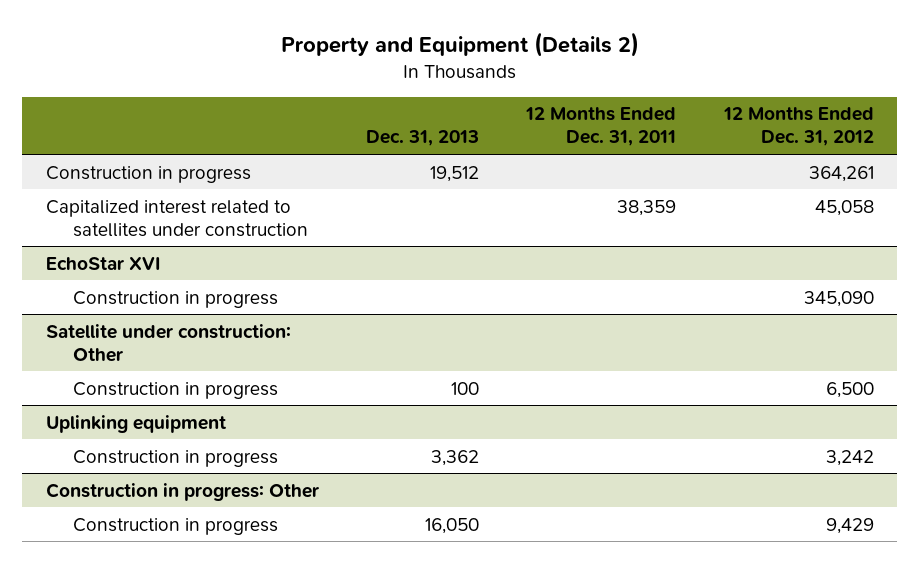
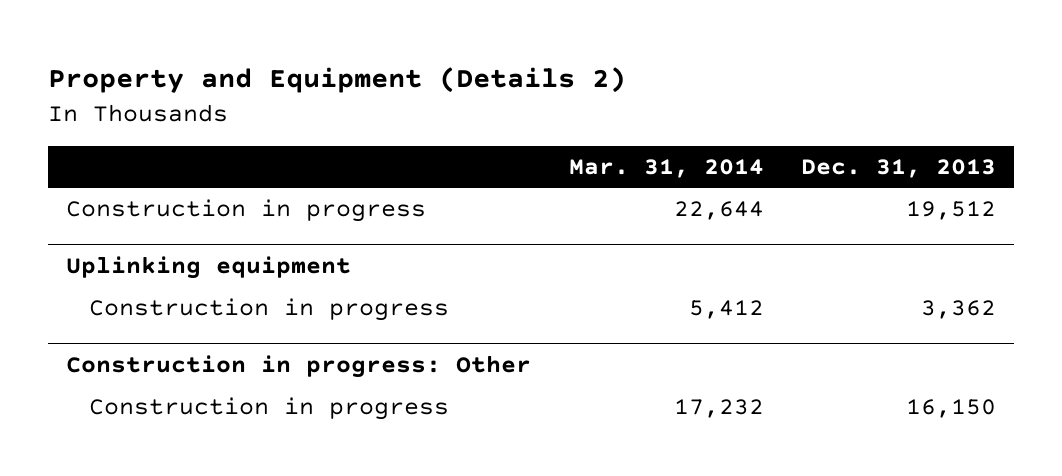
[525,107,677,147] 12 Months Ended Dec. 31, 2011 -> none
[722,107,874,147] 12 Months Ended Dec. 31, 2012 -> none
none -> [568,158,764,178] Mar. 31, 2014
[45,199,308,237] Capitalized interest related to satellites under construction -> none
[45,256,161,270] EchoStar XVI -> none
[72,290,278,308] Construction in progress -> none
[45,323,291,362] Satellite under construction: Other -> none
[72,381,278,399] Construction in progress -> none
[424,517,479,534] 16,050 -> [905,399,996,419] 16,150

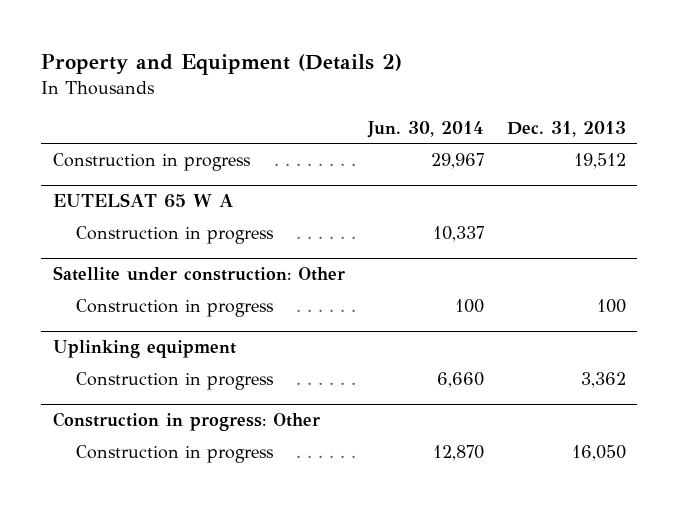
[568,158,764,178] Mar. 31, 2014 -> none
none -> [366,120,484,138] Jun. 30, 2014
none -> [52,193,233,209] EUTELSAT 65 W A
none -> [76,225,275,244] Construction in progress
none -> [52,266,345,282] Satellite under construction: Other
none -> [76,298,275,317] Construction in progress
[905,399,996,419] 16,150 -> [571,444,626,461] 16,050

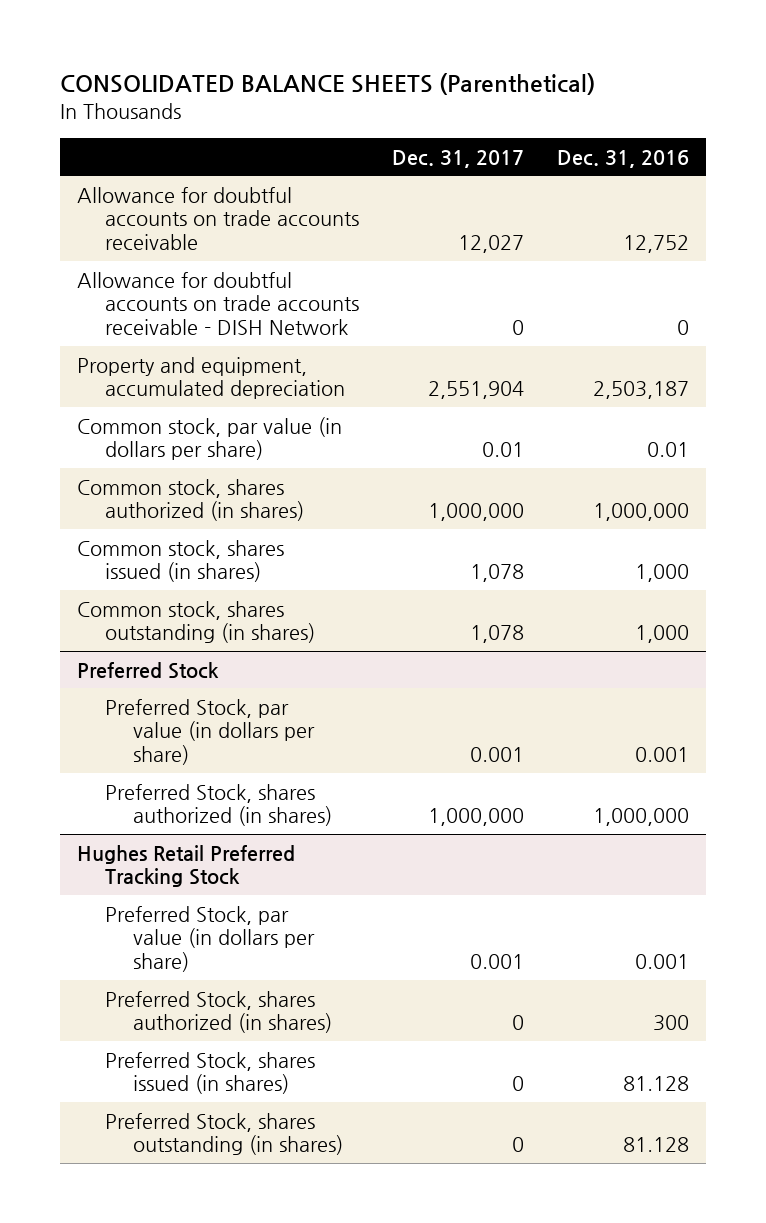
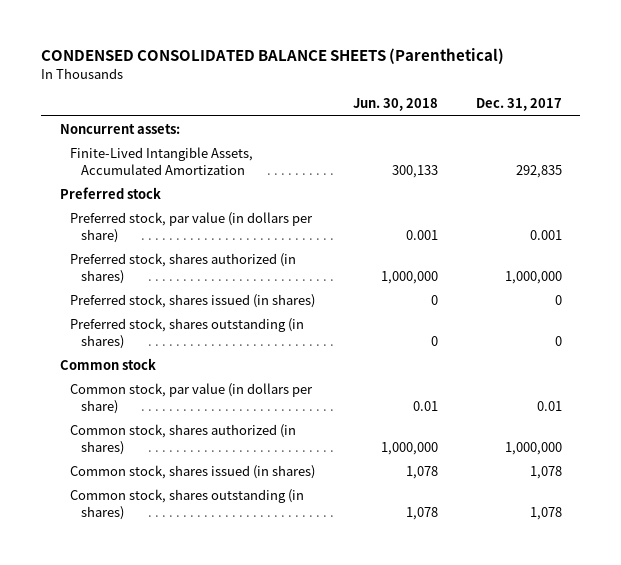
[59,73,595,96] CONSOLIDATED BALANCE SHEETS (Parenthetical) -> [40,48,504,65] CONDENSED CONSOLIDATED BALANCE SHEETS (Parenthetical)
[557,149,690,168] Dec. 31, 2016 -> none
none -> [352,98,438,112] Jun. 30, 2018
[76,186,359,251] Allowance for doubtful accounts on trade accounts receivable -> none
[76,271,359,336] Allowance for doubtful accounts on trade accounts receivable - DISH Network -> none
[76,356,345,400] Property and equipment, accumulated depreciation -> none
none -> [59,123,180,134] Noncurrent assets:
none -> [70,146,254,175] Finite-Lived Intangible Assets, Accumulated Amortization
none -> [59,186,161,199] Preferred stock
none -> [70,211,314,243] Preferred stock, par value (in dollars per share)
none -> [70,252,297,284] Preferred stock, shares authorized (in shares)
none -> [70,293,316,308] Preferred stock, shares issued (in shares)
none -> [70,317,305,349] Preferred stock, shares outstanding (in shares)
none -> [59,357,156,370] Common stock
[76,661,219,679] Preferred Stock -> none
[104,698,316,766] Preferred Stock, par value (in dollars per share) -> none
[104,783,333,827] Preferred Stock, shares authorized (in shares) -> none
[76,844,295,888] Hughes Retail Preferred Tracking Stock -> none
[104,905,316,973] Preferred Stock, par value (in dollars per share) -> none
[104,990,333,1034] Preferred Stock, shares authorized (in shares) -> none
[104,1051,315,1095] Preferred Stock, shares issued (in shares) -> none
[104,1112,344,1156] Preferred Stock, shares outstanding (in shares) -> none

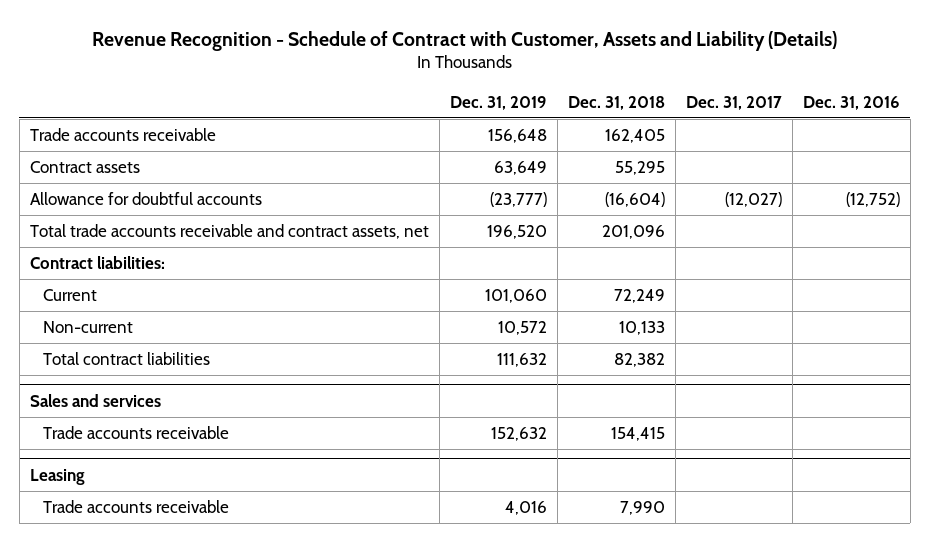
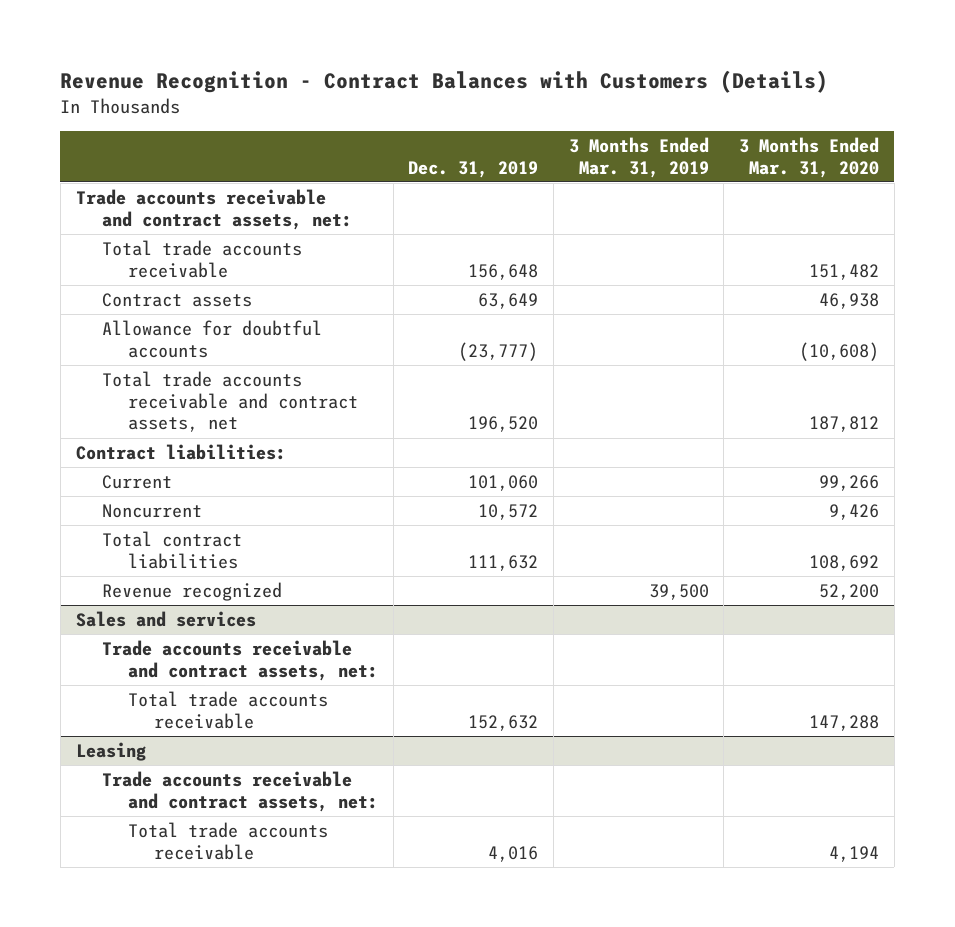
[91,30,837,51] Revenue Recognition - Schedule of Contract with Customer, Assets and Liability (Details) -> [60,70,829,94] Revenue Recognition - Contract Balances with Customers (Details)
[567,95,665,110] Dec. 31, 2018 -> none
[685,95,782,110] Dec. 31, 2017 -> none
[802,95,900,110] Dec. 31, 2016 -> none
none -> [568,136,709,178] 3 Months Ended Mar. 31, 2019
none -> [739,136,880,178] 3 Months Ended Mar. 31, 2020
none -> [75,188,352,230] Trade accounts receivable and contract assets, net:
[29,128,216,142] Trade accounts receivable -> [101,239,302,278] Total trade accounts receivable
[43,321,134,334] Non-current -> [101,503,202,518] Noncurrent
none -> [101,581,282,601] Revenue recognized
none -> [101,639,378,681] Trade accounts receivable and contract assets, net:
[43,426,230,440] Trade accounts receivable -> [127,690,328,729] Total trade accounts receivable
none -> [101,770,378,812] Trade accounts receivable and contract assets, net:
[43,500,230,514] Trade accounts receivable -> [127,821,328,860] Total trade accounts receivable

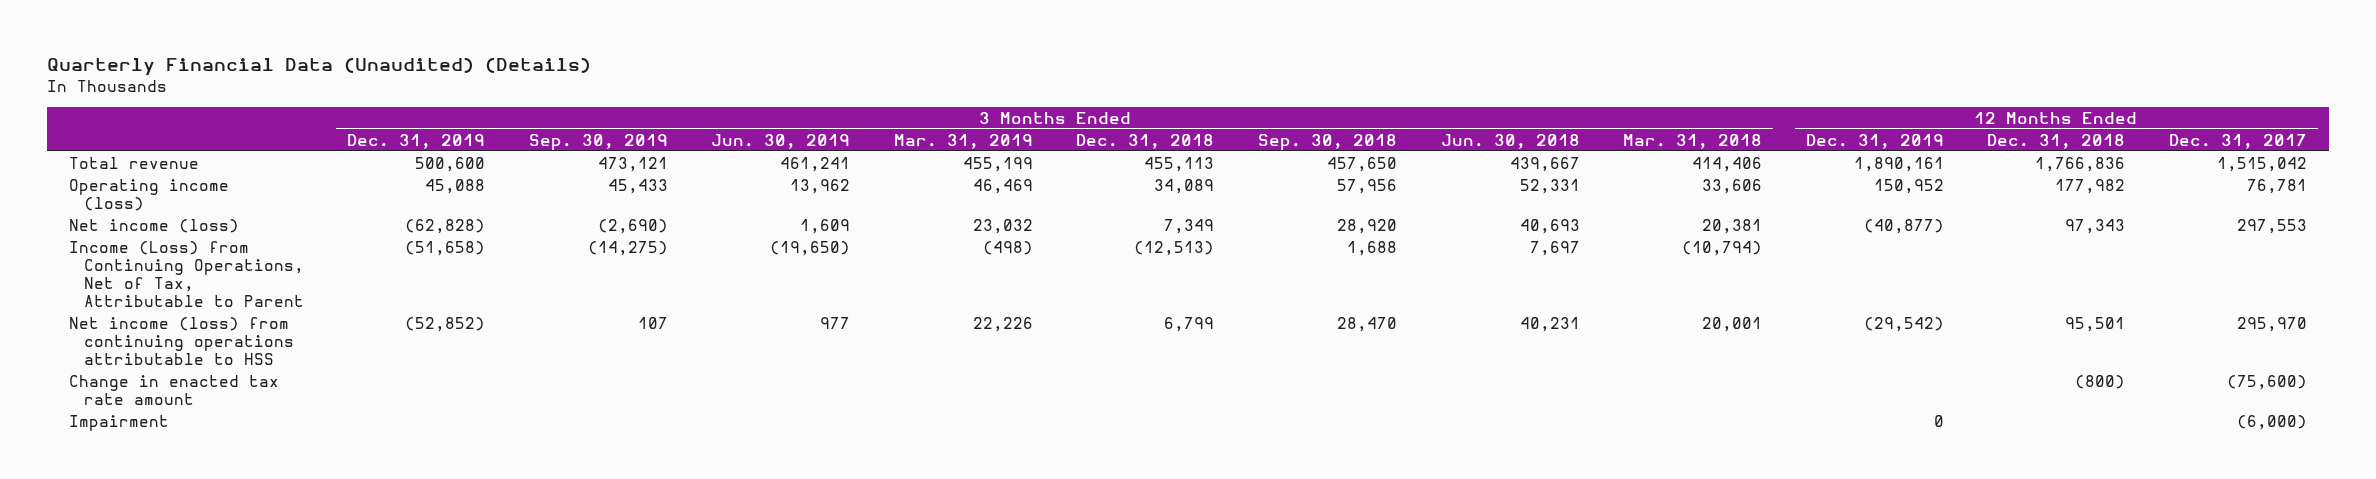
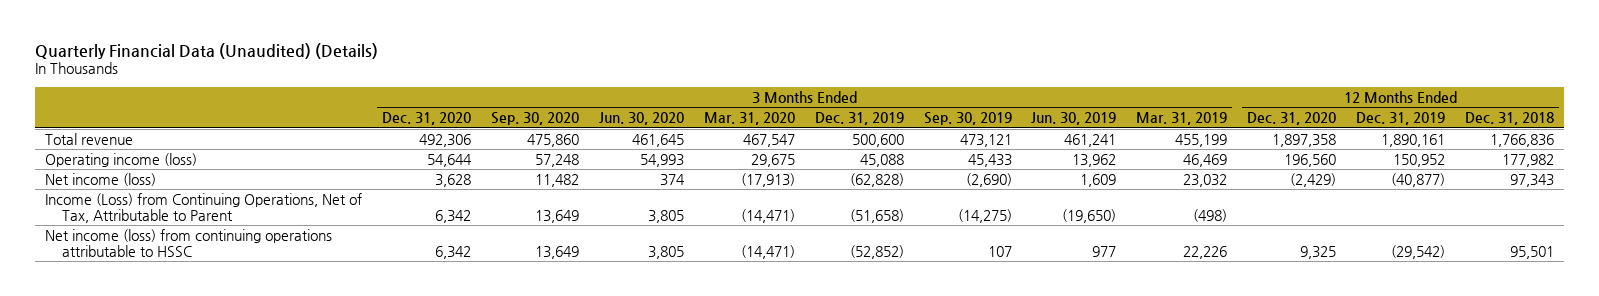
[1076,133,1215,149] Dec. 31, 2018 -> none
[1258,133,1398,150] Sep. 30, 2018 -> none
[1440,133,1580,149] Jun. 30, 2018 -> none
[1623,133,1763,149] Mar. 31, 2018 -> none
[2169,133,2308,149] Dec. 31, 2017 -> none
none -> [381,111,471,125] Dec. 31, 2020
none -> [490,111,579,125] Sep. 30, 2020
none -> [598,111,684,125] Jun. 30, 2020
none -> [703,111,795,125] Mar. 31, 2020
none -> [1247,111,1337,125] Dec. 31, 2020
[69,374,280,405] Change in enacted tax rate amount -> none
[69,414,170,431] Impairment -> none
[69,316,294,365] Net income (loss) from continuing operations attributable to HSS -> [44,228,332,257] Net income (loss) from continuing operations attributable to HSSC

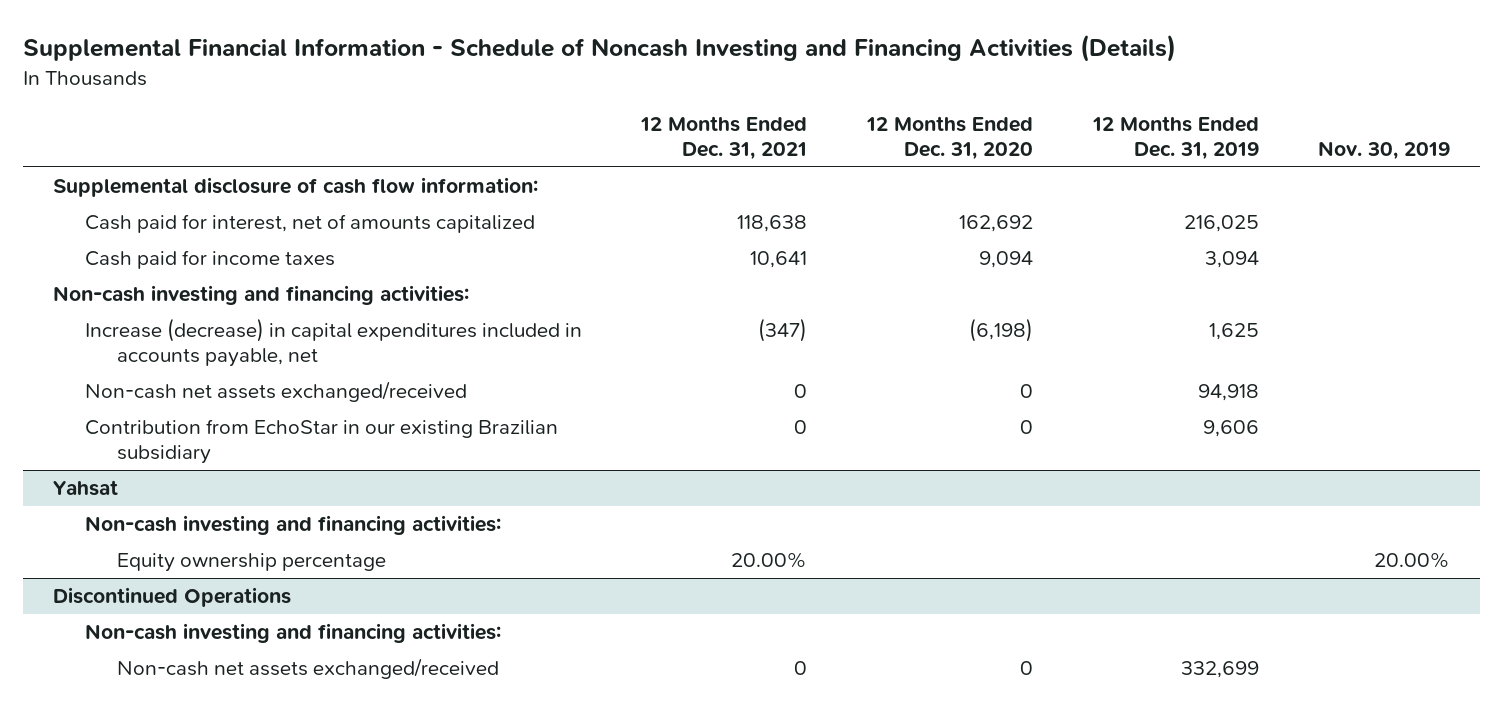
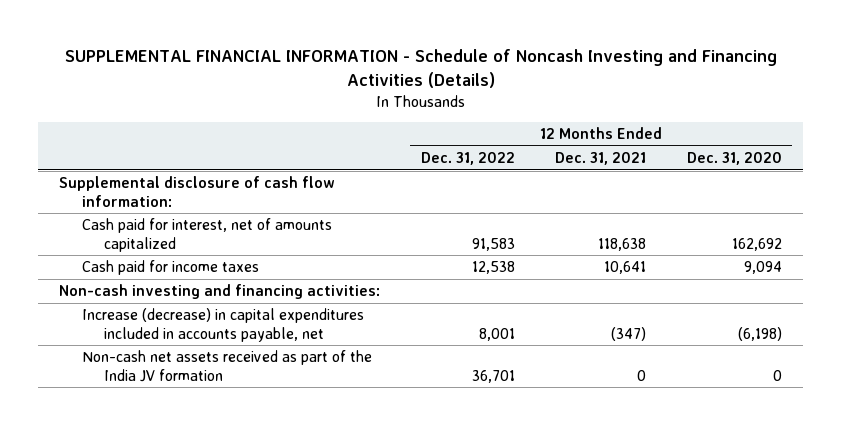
[23,34,1177,63] Supplemental Financial Information - Schedule of Noncash Investing and Financing Activities (Details) -> [64,49,777,88] SUPPLEMENTAL FINANCIAL INFORMATION - Schedule of Noncash Investing and Financing Activities (Details)
[1091,115,1259,160] 12 Months Ended Dec. 31, 2019 -> none
[1318,140,1451,160] Nov. 30, 2019 -> none
none -> [420,151,515,165] Dec. 31, 2022
[84,419,558,465] Contribution from EchoStar in our existing Brazilian subsidiary -> none
[52,480,118,497] Yahsat -> none
[84,515,501,536] Non-cash investing and financing activities: -> none
[116,553,386,573] Equity ownership percentage -> none
[52,587,291,608] Discontinued Operations -> none
[84,623,501,644] Non-cash investing and financing activities: -> none
[116,658,499,680] Non-cash net assets exchanged/received -> none
[84,381,467,403] Non-cash net assets exchanged/received -> [81,350,372,382] Non-cash net assets received as part of the India JV formation

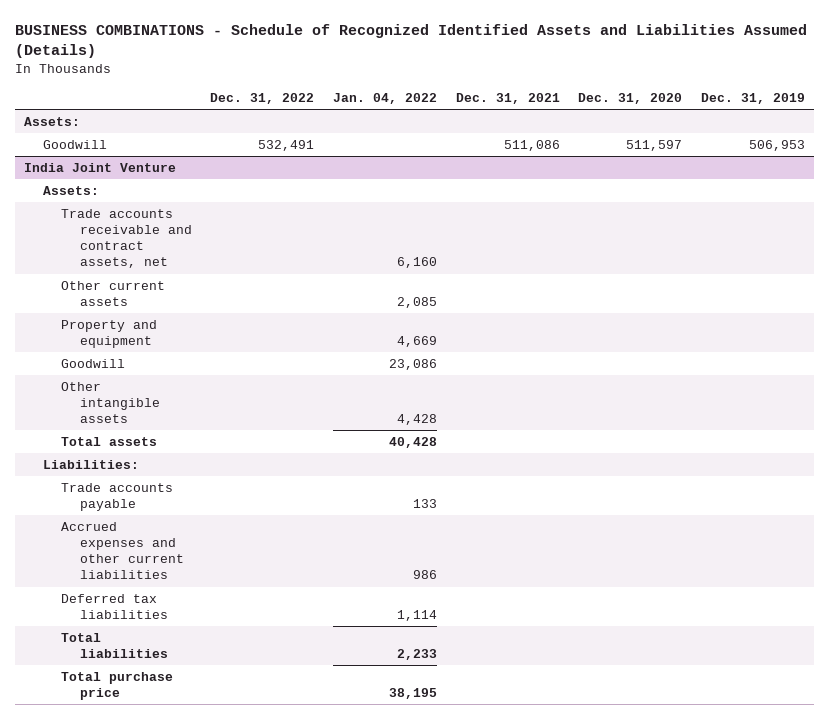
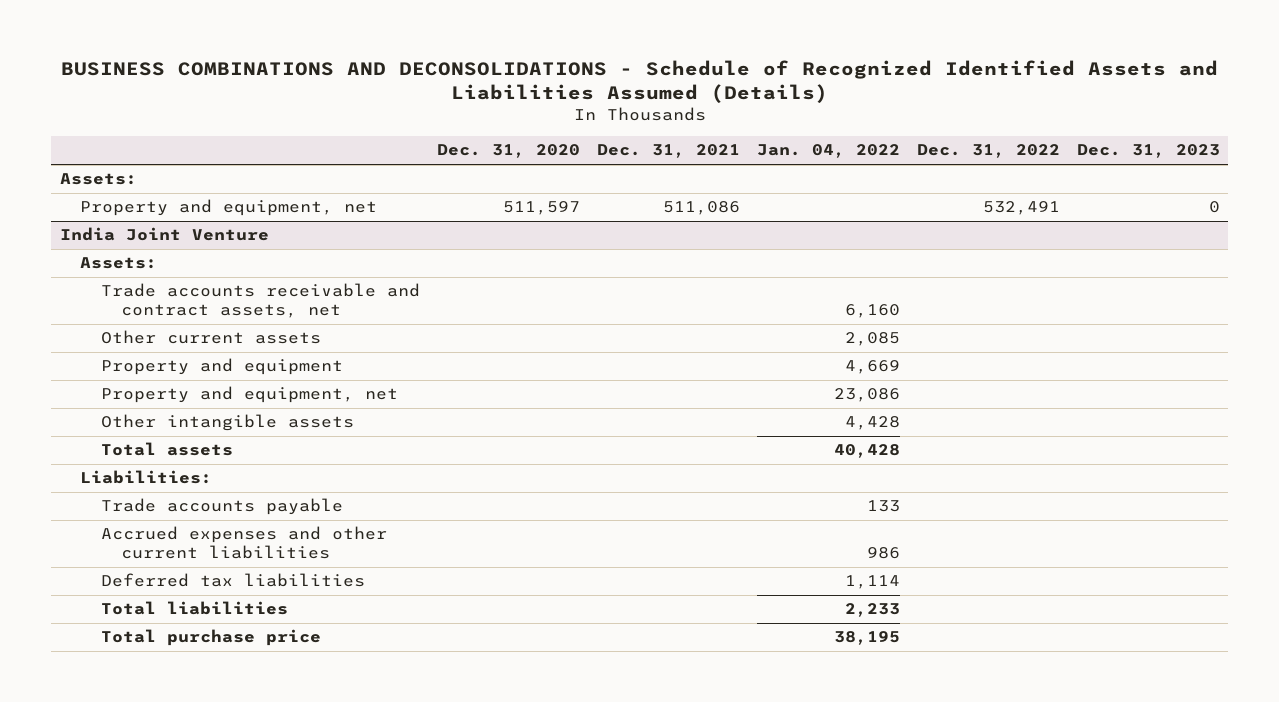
[14,24,807,59] BUSINESS COMBINATIONS - Schedule of Recognized Identified Assets and Liabilities Assumed (Details) -> [60,60,1218,104] BUSINESS COMBINATIONS AND DECONSOLIDATIONS - Schedule of Recognized Identified Assets and Liabilities Assumed (Details)
[700,92,805,104] Dec. 31, 2019 -> none
none -> [1076,144,1220,159] Dec. 31, 2023
[42,139,107,149] Goodwill -> [80,199,378,217] Property and equipment, net
[61,358,126,368] Goodwill -> [100,386,398,404] Property and equipment, net

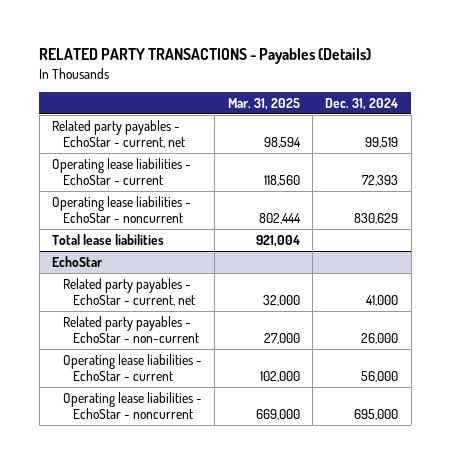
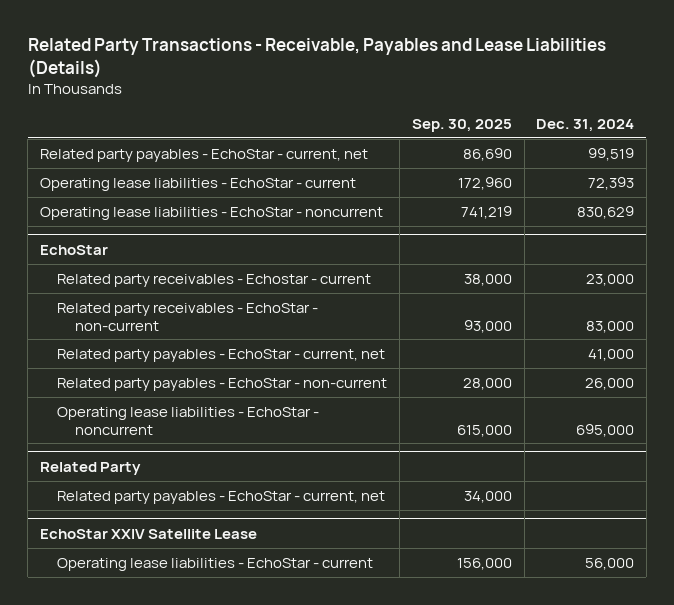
[39,48,372,65] RELATED PARTY TRANSACTIONS - Payables (Details) -> [27,37,606,79] Related Party Transactions - Receivable, Payables and Lease Liabilities (Details)
[227,98,300,111] Mar. 31, 2025 -> none
none -> [411,118,512,132] Sep. 30, 2025
[52,233,165,245] Total lease liabilities -> none
none -> [57,273,372,287] Related party receivables - Echostar - current
none -> [57,302,319,331] Related party receivables - EchoStar - non-current
[62,353,202,381] Operating lease liabilities - EchoStar - current -> none
none -> [39,461,141,475] Related Party
none -> [57,490,386,504] Related party payables - EchoStar - current, net
none -> [39,528,257,539] EchoStar XXIV Satellite Lease
none -> [57,557,374,571] Operating lease liabilities - EchoStar - current

